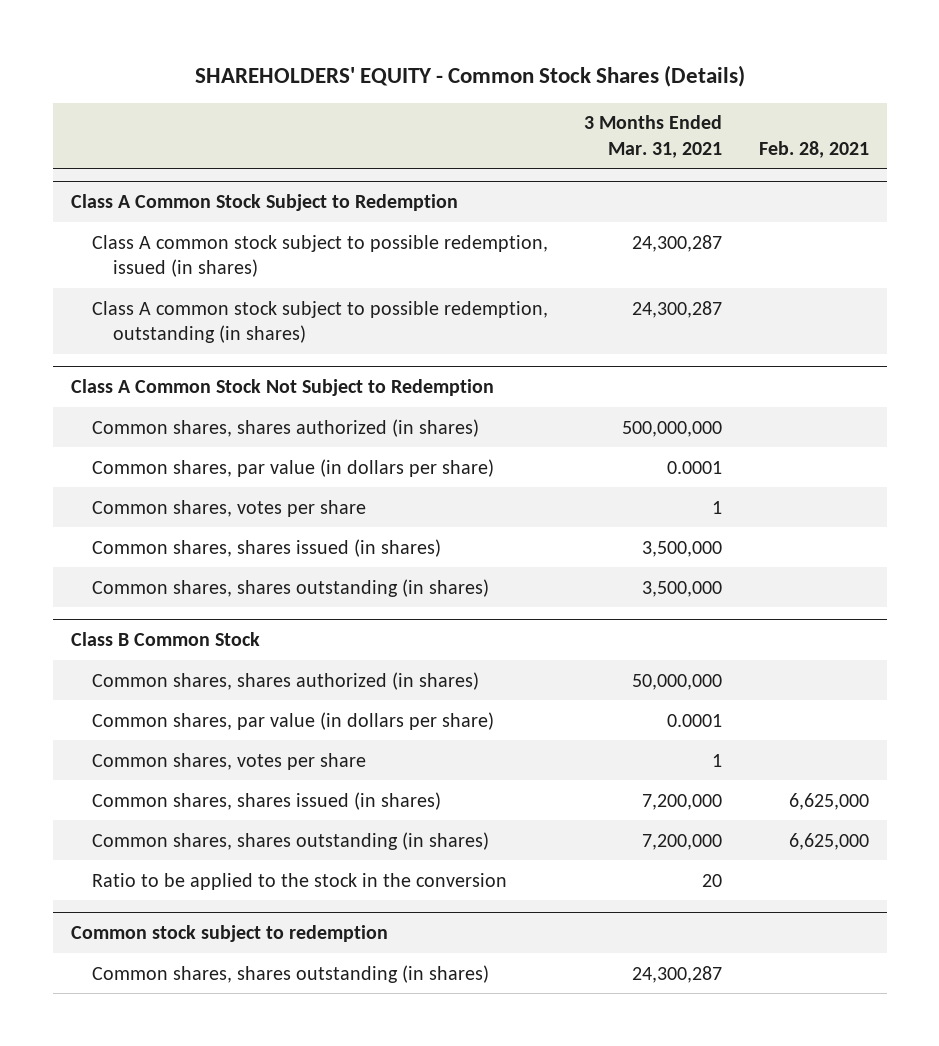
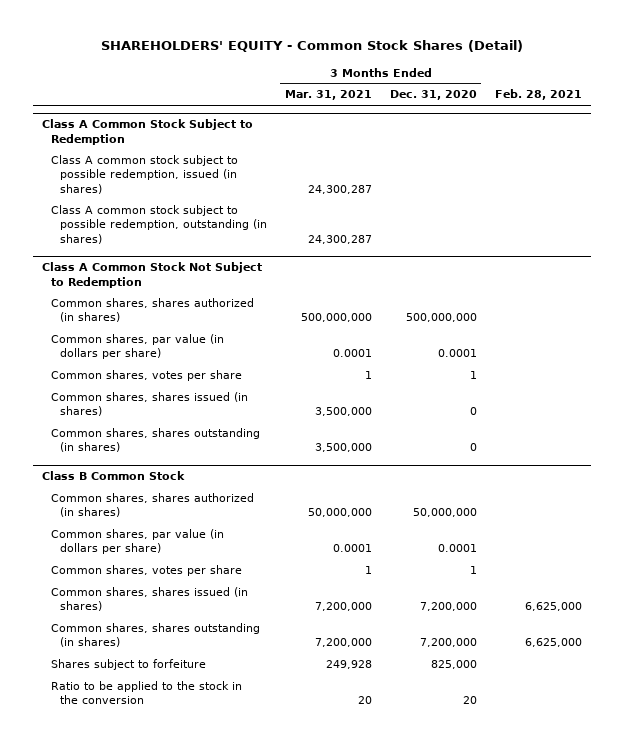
[194,65,745,88] SHAREHOLDERS' EQUITY - Common Stock Shares (Details) -> [100,40,523,53] SHAREHOLDERS' EQUITY - Common Stock Shares (Detail)
none -> [389,90,477,101] Dec. 31, 2020
none -> [50,658,206,670] Shares subject to forfeiture
[70,925,388,943] Common stock subject to redemption -> none
[91,964,489,983] Common shares, shares outstanding (in shares) -> none

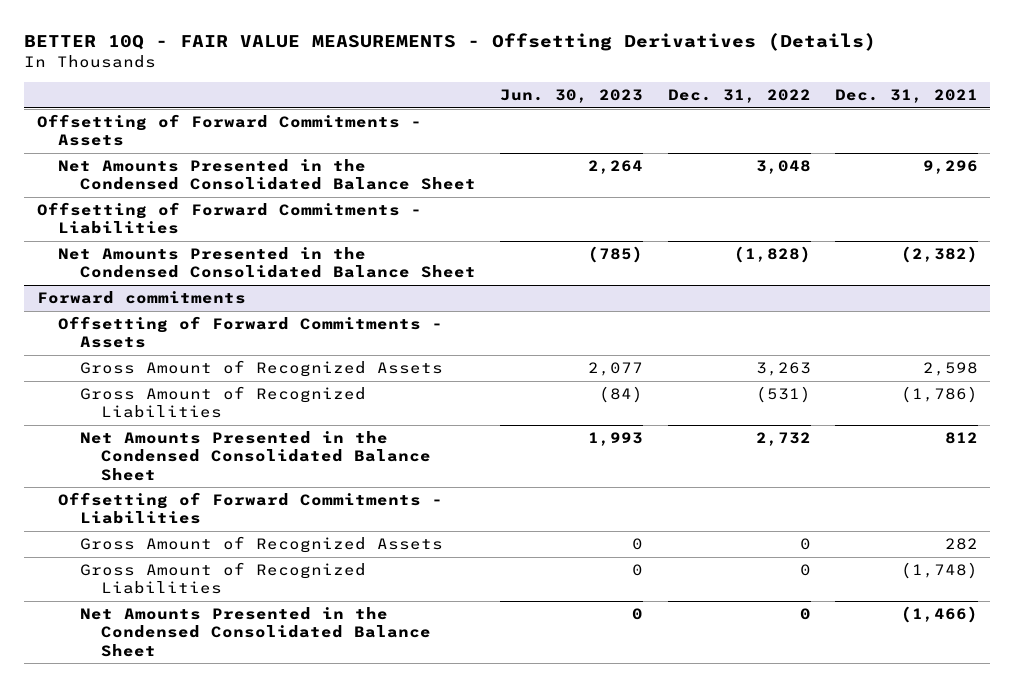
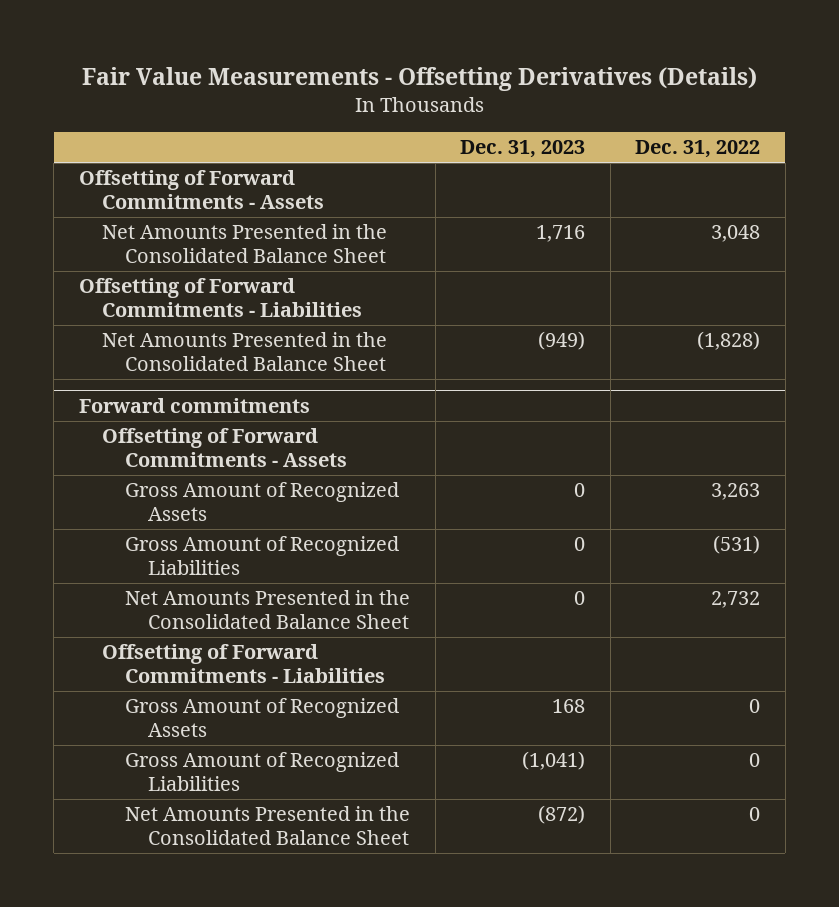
[24,33,877,52] BETTER 10Q - FAIR VALUE MEASUREMENTS - Offsetting Derivatives (Details) -> [81,66,757,91] Fair Value Measurements - Offsetting Derivatives (Details)
[500,89,644,104] Jun. 30, 2023 -> none
[835,89,979,104] Dec. 31, 2021 -> none
none -> [460,140,586,159] Dec. 31, 2023
[58,159,476,191] Net Amounts Presented in the Condensed Consolidated Balance Sheet -> [102,224,388,263] Net Amounts Presented in the Consolidated Balance Sheet
[58,247,476,279] Net Amounts Presented in the Condensed Consolidated Balance Sheet -> [102,332,388,371] Net Amounts Presented in the Consolidated Balance Sheet
[79,431,432,481] Net Amounts Presented in the Condensed Consolidated Balance Sheet -> [125,590,411,629] Net Amounts Presented in the Consolidated Balance Sheet
[79,607,432,657] Net Amounts Presented in the Condensed Consolidated Balance Sheet -> [125,806,411,845] Net Amounts Presented in the Consolidated Balance Sheet

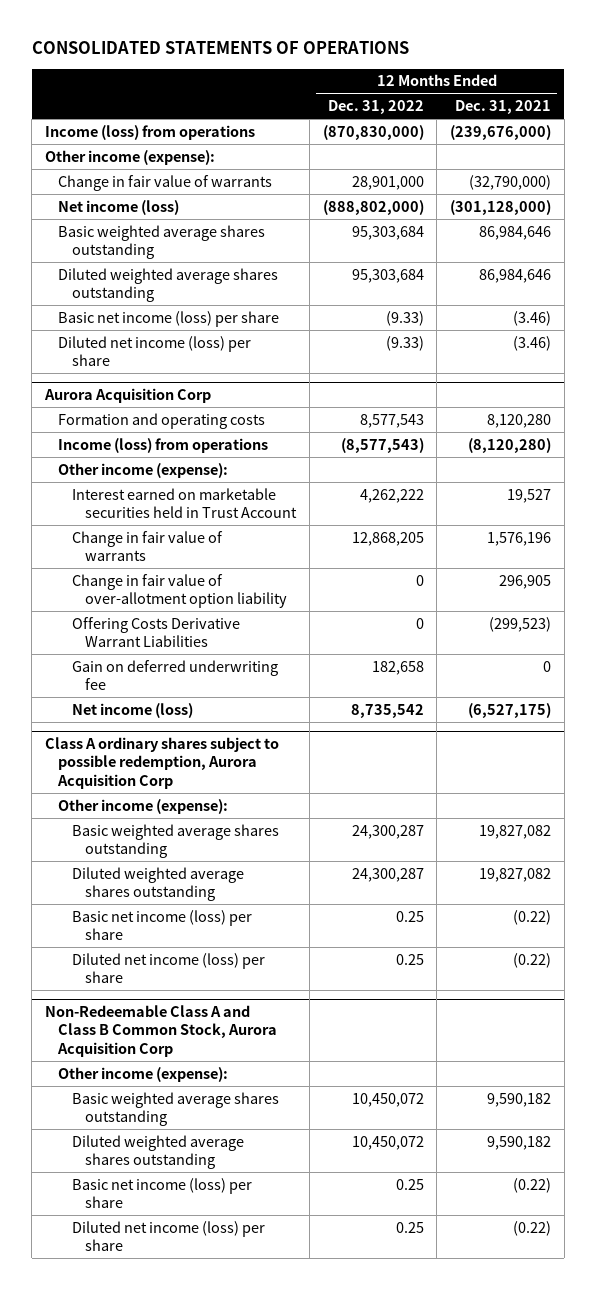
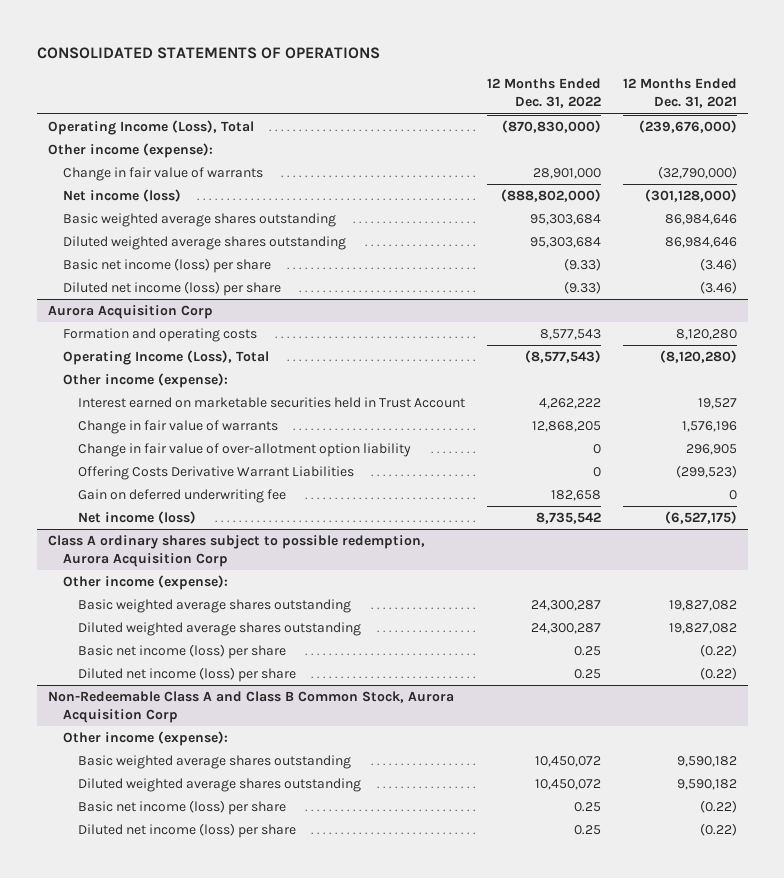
[44,124,255,140] Income (loss) from operations -> [47,120,254,136] Operating Income (Loss), Total
[58,437,269,453] Income (loss) from operations -> [62,350,269,366] Operating Income (Loss), Total

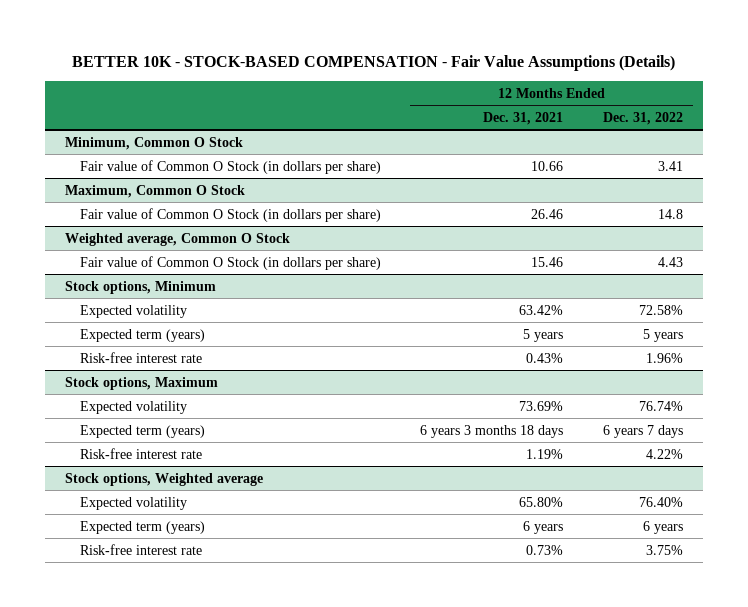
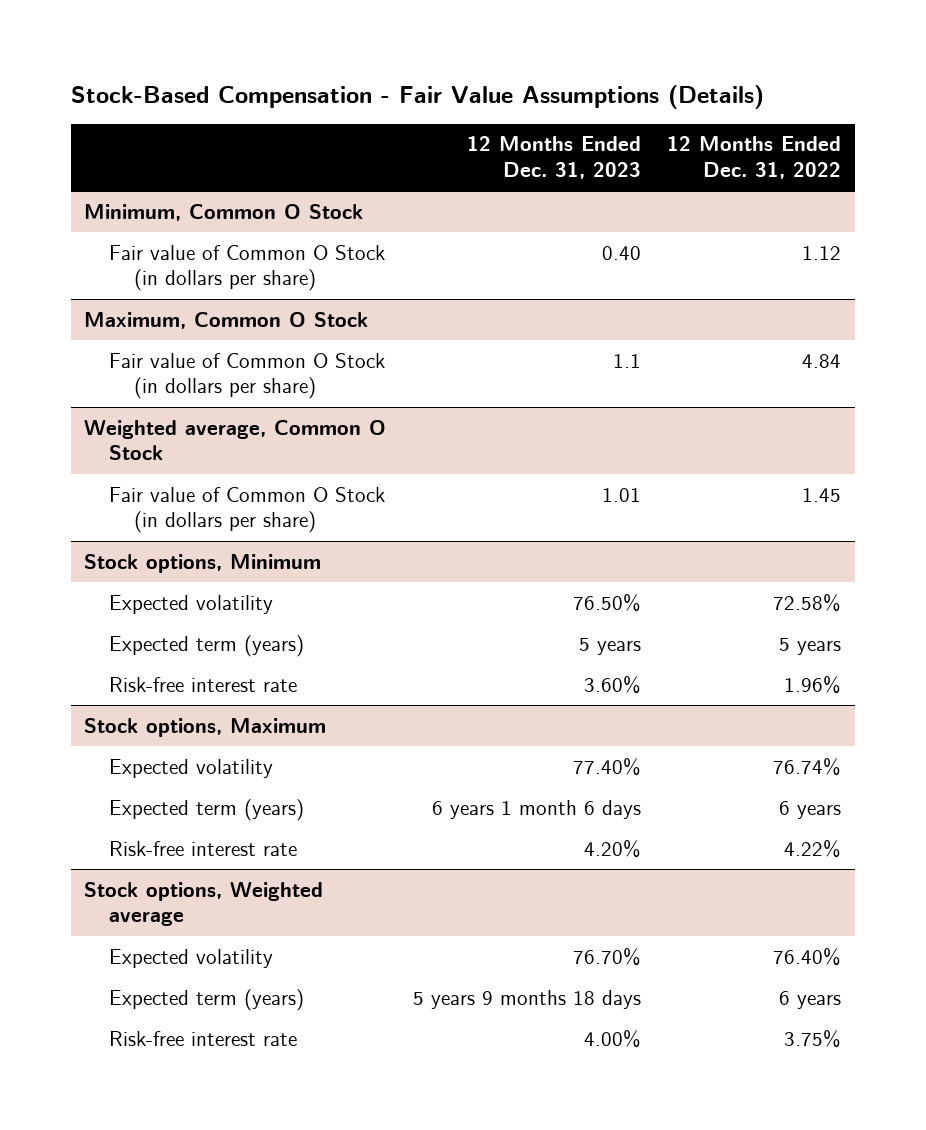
[72,54,676,71] BETTER 10K - STOCK-BASED COMPENSATION - Fair Value Assumptions (Details) -> [71,84,765,109] Stock-Based Compensation - Fair Value Assumptions (Details)
[483,111,564,125] Dec. 31, 2021 -> none
none -> [466,136,641,179] 12 Months Ended Dec. 31, 2023
[658,160,684,171] 3.41 -> [802,245,842,260] 1.12
[658,208,684,219] 14.8 -> [802,353,842,368] 4.84
[658,256,684,267] 4.43 -> [802,487,842,502] 1.45
[603,424,684,438] 6 years 7 days -> [779,800,842,819] 6 years

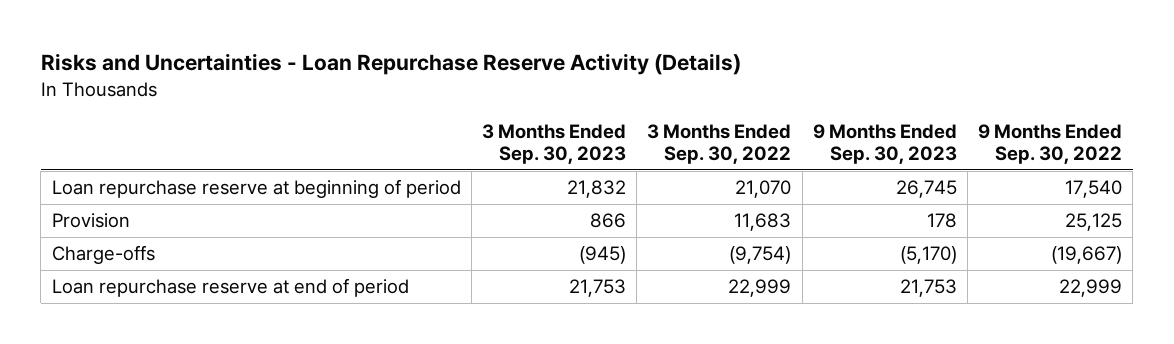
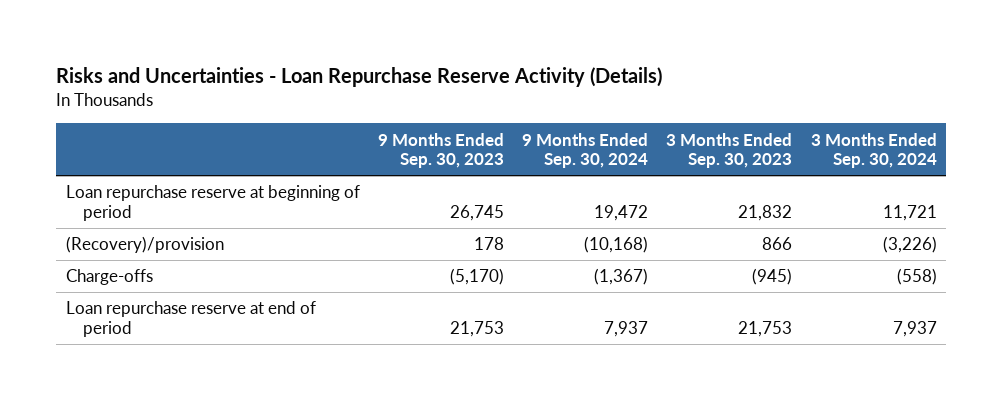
[647,123,792,165] 3 Months Ended Sep. 30, 2022 -> none
[978,123,1123,165] 9 Months Ended Sep. 30, 2022 -> none
none -> [522,132,649,169] 9 Months Ended Sep. 30, 2024
none -> [810,132,937,169] 3 Months Ended Sep. 30, 2024
[51,213,130,229] Provision -> [65,236,224,254] (Recovery)/provision

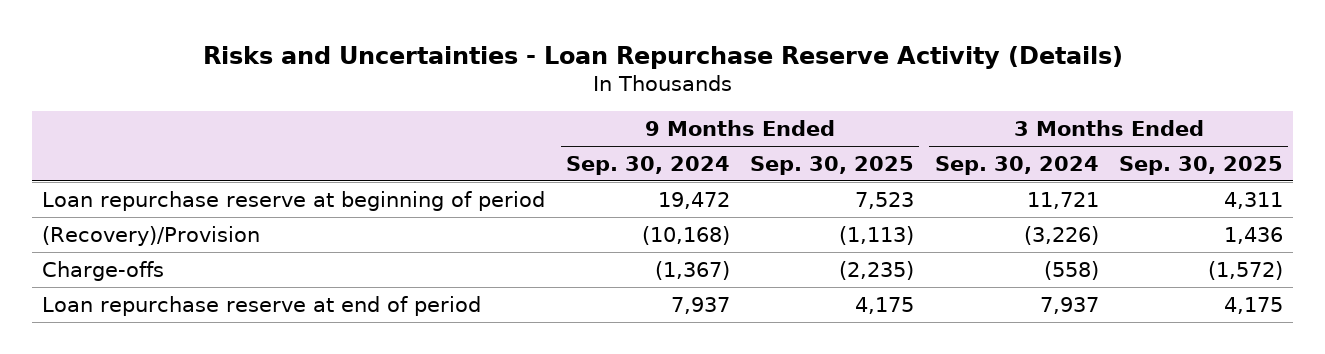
[377,132,504,169] 9 Months Ended Sep. 30, 2023 -> none
[666,132,793,169] 3 Months Ended Sep. 30, 2023 -> none
none -> [750,155,915,175] Sep. 30, 2025
none -> [1118,155,1283,175] Sep. 30, 2025
[65,236,224,254] (Recovery)/provision -> [42,225,261,246] (Recovery)/Provision

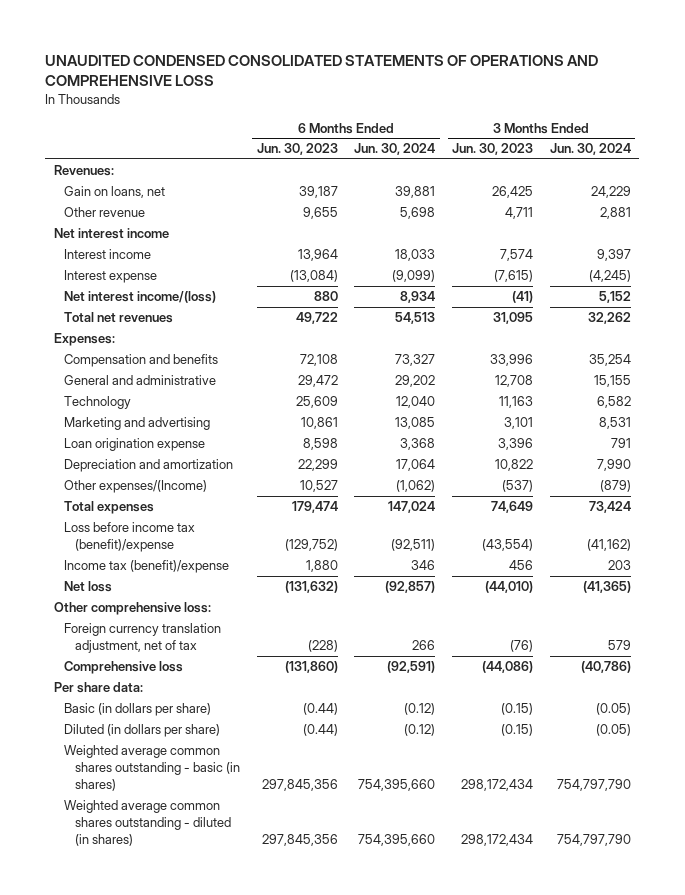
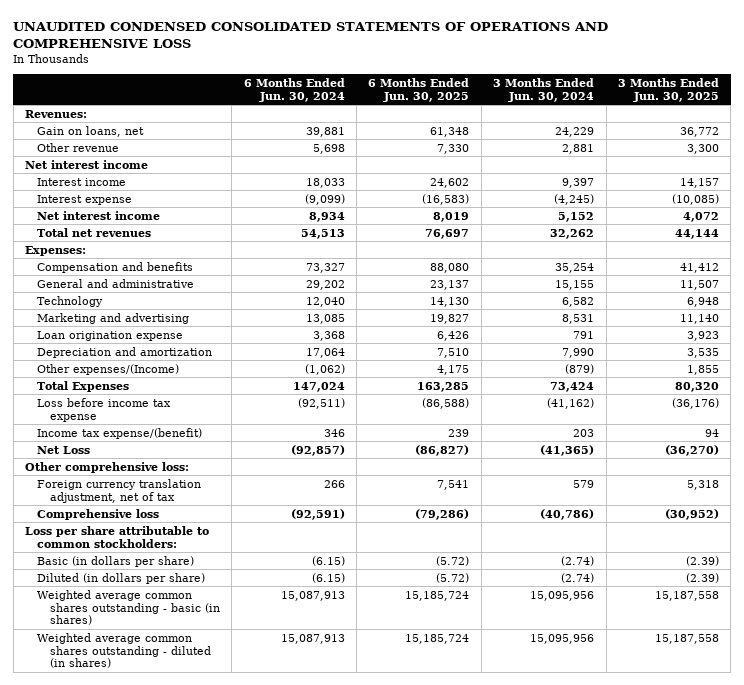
[256,143,338,156] Jun. 30, 2023 -> none
[452,143,534,156] Jun. 30, 2023 -> none
none -> [368,77,470,102] 6 Months Ended Jun. 30, 2025
none -> [617,77,719,102] 3 Months Ended Jun. 30, 2025
[64,291,217,304] Net interest income/(loss) -> [37,210,161,220] Net interest income
[64,501,155,515] Total expenses -> [37,380,130,392] Total Expenses
[64,522,196,553] Loss before income tax (benefit)/expense -> [37,397,172,422] Loss before income tax expense
[64,560,230,574] Income tax (benefit)/expense -> [37,427,203,439] Income tax expense/(benefit)
[64,581,113,593] Net loss -> [37,445,91,454] Net Loss
[53,682,143,694] Per share data: -> [25,525,210,548] Loss per share attributable to common stockholders:
[404,703,436,716] (0.12) -> [311,555,345,566] (6.15)
[595,703,631,716] (0.05) -> [561,555,595,566] (2.74)
[404,724,436,737] (0.12) -> [311,572,345,583] (6.15)
[595,724,631,737] (0.05) -> [561,572,595,583] (2.74)
[358,779,436,792] 754,395,660 -> [280,590,345,601] 15,087,913
[556,779,631,792] 754,797,790 -> [530,590,595,601] 15,095,956
[358,834,436,847] 754,395,660 -> [280,633,345,644] 15,087,913
[556,834,631,847] 754,797,790 -> [530,633,595,644] 15,095,956

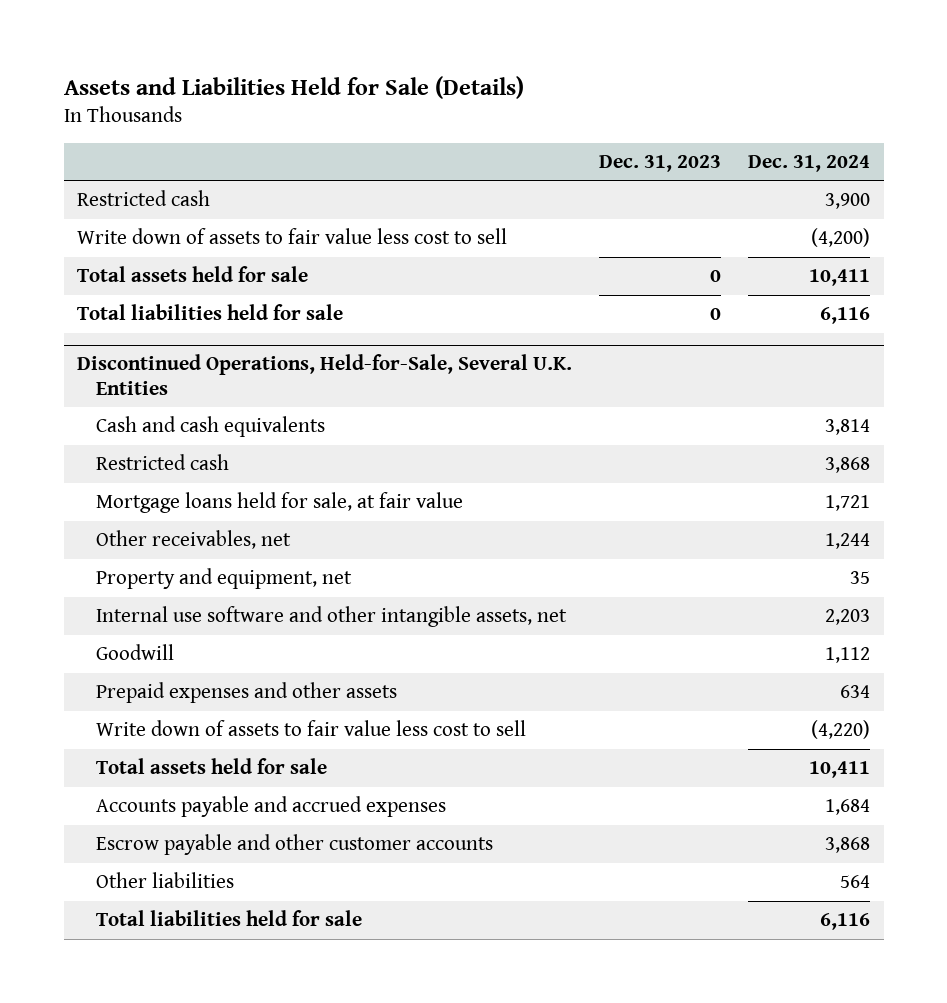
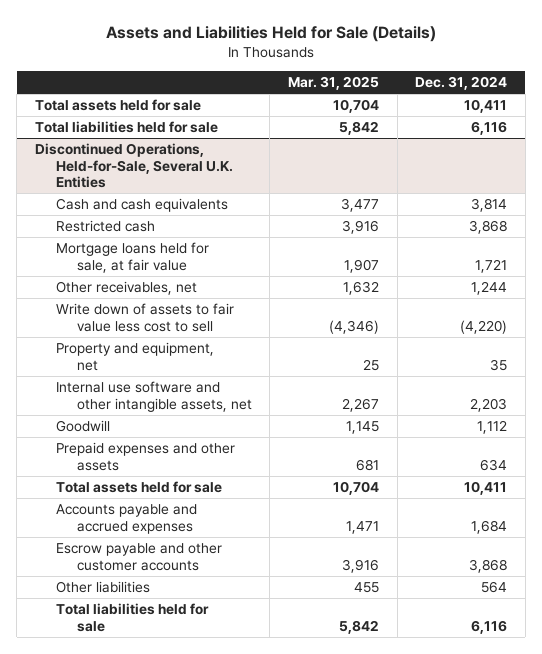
[599,154,722,172] Dec. 31, 2023 -> none
none -> [287,75,379,90] Mar. 31, 2025
[77,190,211,207] Restricted cash -> none
[77,228,508,245] Write down of assets to fair value less cost to sell -> none
[96,720,527,737] Write down of assets to fair value less cost to sell -> [55,303,234,332] Write down of assets to fair value less cost to sell

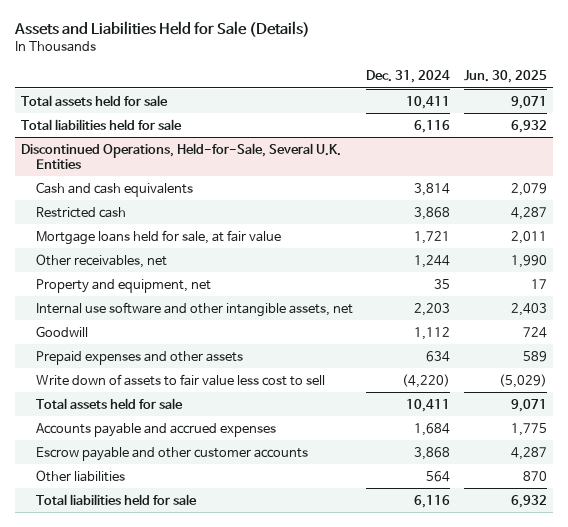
[287,75,379,90] Mar. 31, 2025 -> none
none -> [463,69,547,83] Jun. 30, 2025
[55,303,234,332] Write down of assets to fair value less cost to sell -> [35,373,325,386] Write down of assets to fair value less cost to sell

